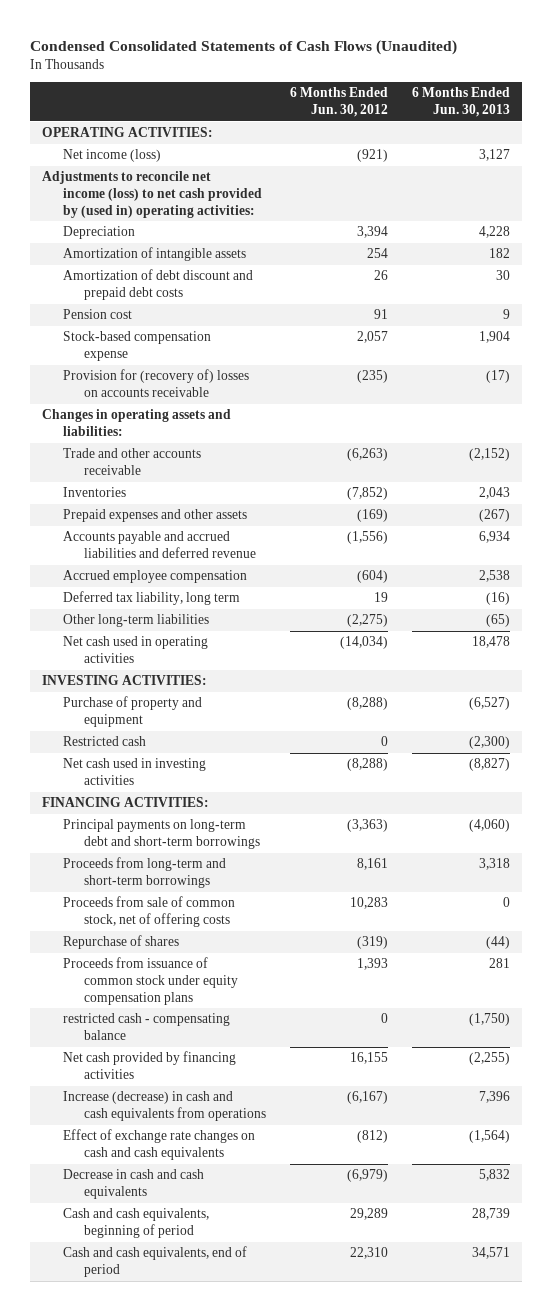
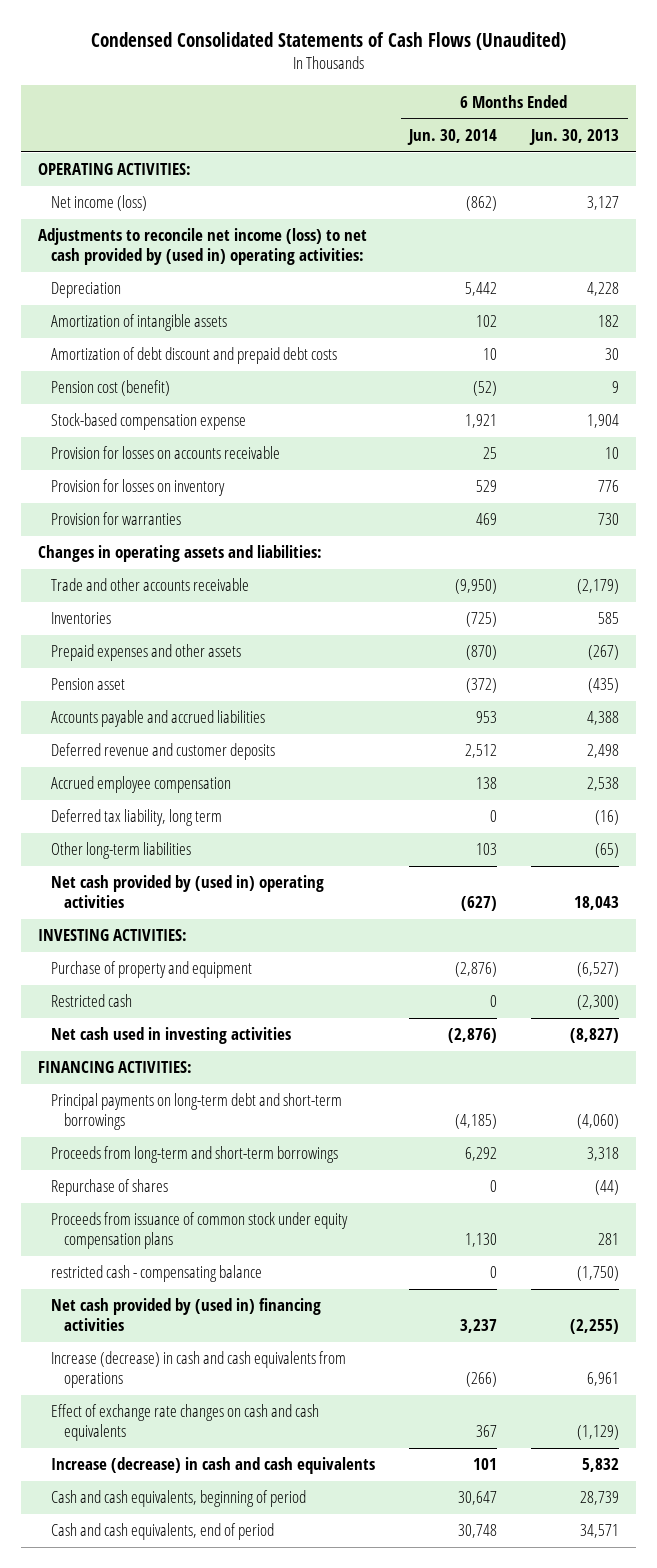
[289,87,388,117] 6 Months Ended Jun. 30, 2012 -> none
none -> [407,128,498,145] Jun. 30, 2014
[62,309,132,320] Pension cost -> [51,380,171,397] Pension cost (benefit)
[62,369,249,397] Provision for (recovery of) losses on accounts receivable -> [51,446,281,460] Provision for losses on accounts receivable
[486,370,511,384] (17) -> [605,447,620,460] 10
none -> [51,479,226,497] Provision for losses on inventory
none -> [51,512,182,526] Provision for warranties
[469,448,511,462] (2,152) -> [577,579,620,595] (2,179)
[479,487,511,500] 2,043 -> [598,612,620,625] 585
none -> [51,678,126,691] Pension asset
[62,531,256,558] Accounts payable and accrued liabilities and deferred revenue -> [51,710,266,728] Accounts payable and accrued liabilities
[479,531,511,544] 6,934 -> [587,711,620,726] 4,388
none -> [51,743,276,761] Deferred revenue and customer deposits
[62,636,208,663] Net cash used in operating activities -> [51,875,325,909] Net cash provided by (used in) operating activities
[472,636,511,649] 18,478 -> [574,896,620,911] 18,043
[62,896,235,927] Proceeds from sale of common stock, net of offering costs -> none
[62,1051,236,1079] Net cash provided by financing activities -> [51,1298,322,1332] Net cash provided by (used in) financing activities
[479,1091,511,1104] 7,396 -> [587,1372,620,1387] 6,961
[469,1130,511,1144] (1,564) -> [577,1425,620,1441] (1,129)
[62,1169,204,1199] Decrease in cash and cash equivalents -> [51,1457,376,1475] Increase (decrease) in cash and cash equivalents

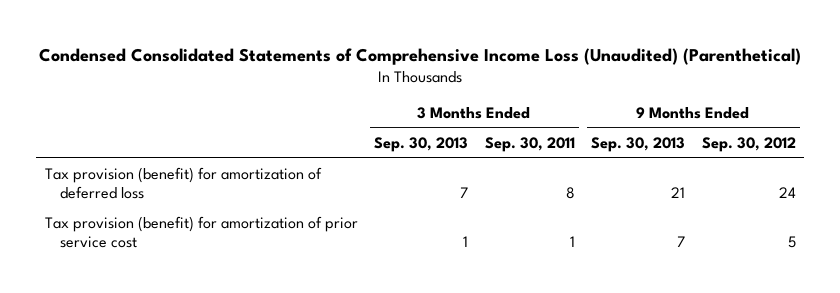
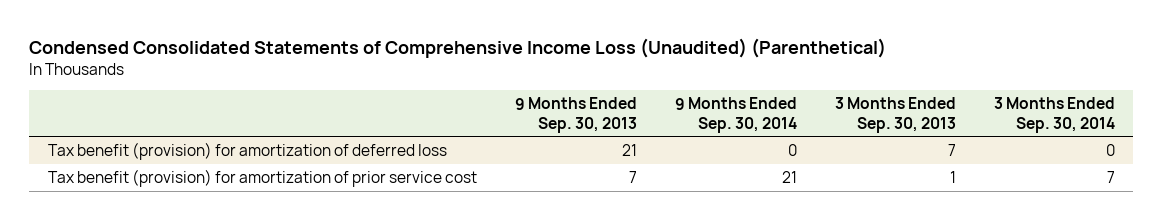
[484,137,575,153] Sep. 30, 2011 -> none
[701,137,796,153] Sep. 30, 2012 -> none
none -> [674,97,797,133] 9 Months Ended Sep. 30, 2014
none -> [993,97,1115,133] 3 Months Ended Sep. 30, 2014
[44,167,322,199] Tax provision (benefit) for amortization of deferred loss -> [48,142,448,161] Tax benefit (provision) for amortization of deferred loss
[44,216,358,248] Tax provision (benefit) for amortization of prior service cost -> [48,169,478,188] Tax benefit (provision) for amortization of prior service cost

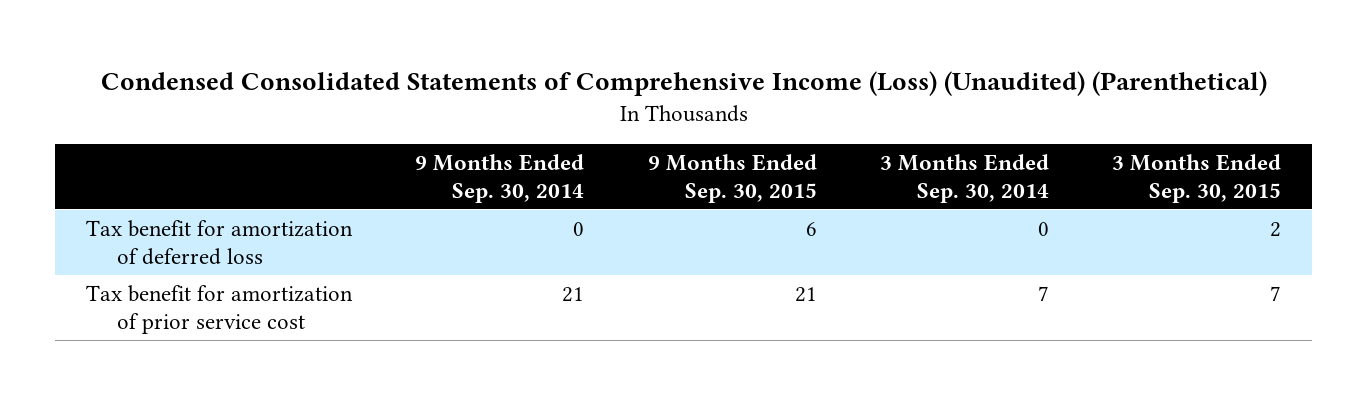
[29,37,887,58] Condensed Consolidated Statements of Comprehensive Income Loss (Unaudited) (Parenthetical) -> [100,71,1267,97] Condensed Consolidated Statements of Comprehensive Income (Loss) (Unaudited) (Parenthetical)
[515,97,638,133] 9 Months Ended Sep. 30, 2013 -> none
[834,97,956,133] 3 Months Ended Sep. 30, 2013 -> none
none -> [647,153,817,203] 9 Months Ended Sep. 30, 2015
none -> [1111,153,1281,203] 3 Months Ended Sep. 30, 2015
[48,142,448,161] Tax benefit (provision) for amortization of deferred loss -> [86,219,354,265] Tax benefit for amortization of deferred loss
[48,169,478,188] Tax benefit (provision) for amortization of prior service cost -> [86,284,354,334] Tax benefit for amortization of prior service cost

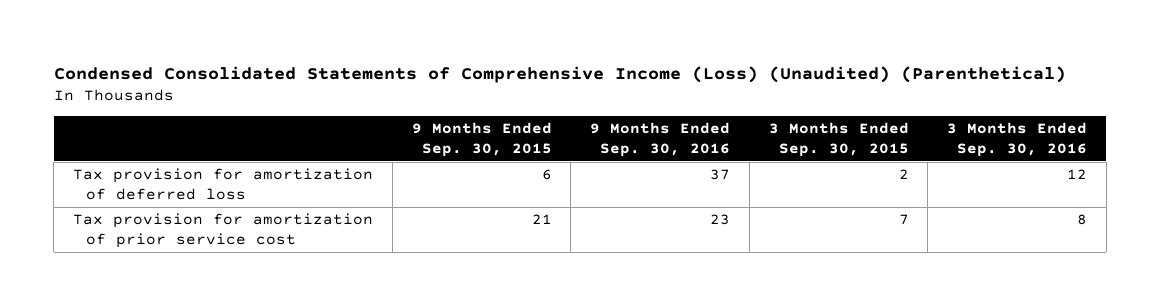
[415,153,585,203] 9 Months Ended Sep. 30, 2014 -> none
[879,153,1049,203] 3 Months Ended Sep. 30, 2014 -> none
none -> [590,122,731,157] 9 Months Ended Sep. 30, 2016
none -> [947,122,1088,157] 3 Months Ended Sep. 30, 2016
[86,219,354,265] Tax benefit for amortization of deferred loss -> [73,168,374,200] Tax provision for amortization of deferred loss
[86,284,354,334] Tax benefit for amortization of prior service cost -> [73,213,374,248] Tax provision for amortization of prior service cost

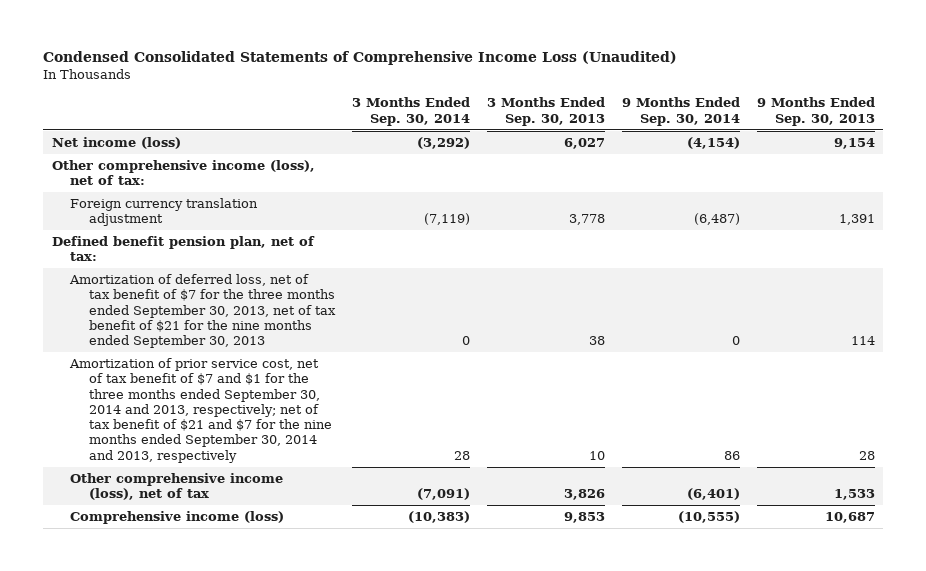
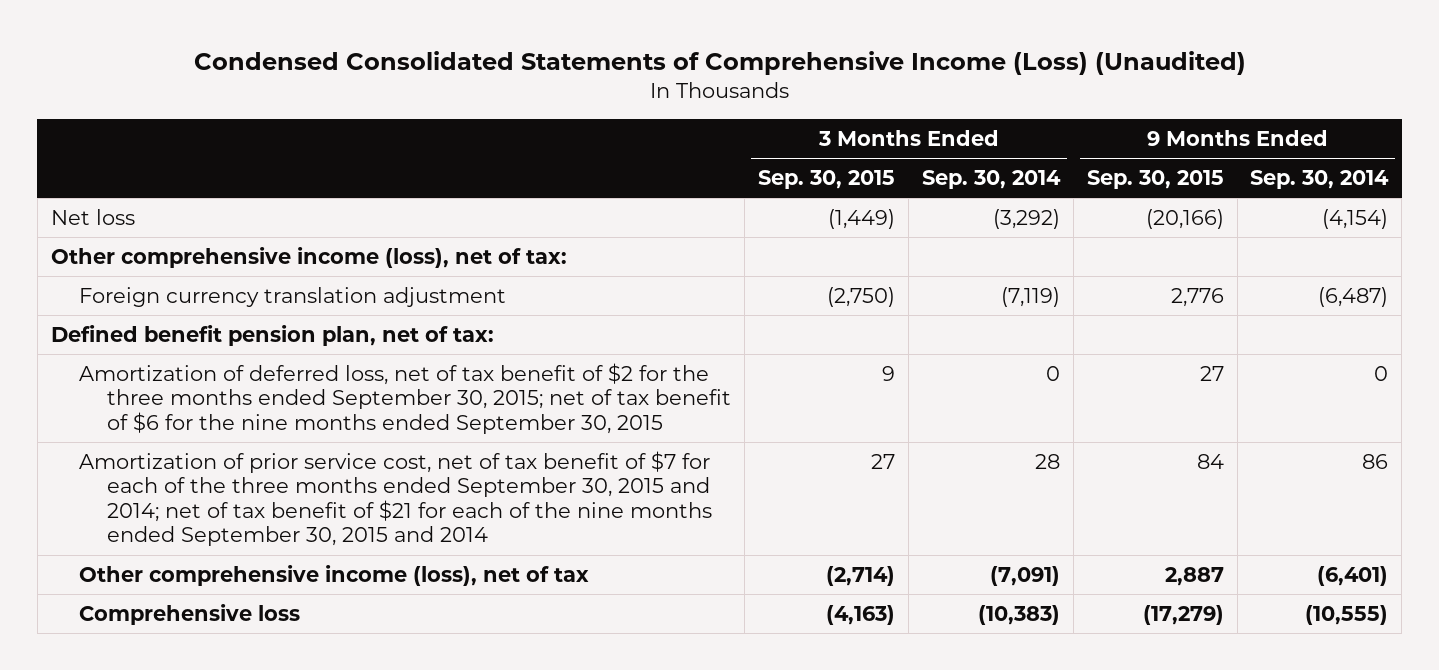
[43,51,678,66] Condensed Consolidated Statements of Comprehensive Income Loss (Unaudited) -> [193,50,1246,75] Condensed Consolidated Statements of Comprehensive Income (Loss) (Unaudited)
[486,97,605,126] 3 Months Ended Sep. 30, 2013 -> none
[756,97,875,126] 9 Months Ended Sep. 30, 2013 -> none
none -> [758,170,896,190] Sep. 30, 2015
none -> [1086,170,1224,190] Sep. 30, 2015
[51,137,181,150] Net income (loss) -> [50,208,135,225] Net loss
[69,274,336,349] Amortization of deferred loss, net of tax benefit of $7 for the three months ended September 30, 2013, net of tax benefit of $21 for the nine months ended September 30, 2013 -> [79,362,732,434] Amortization of deferred loss, net of tax benefit of $2 for the three months ended September 30, 2015; net of tax benefit of $6 for the nine months ended September 30, 2015
[69,358,332,463] Amortization of prior service cost, net of tax benefit of $7 and $1 for the three months ended September 30, 2014 and 2013, respectively; net of tax benefit of $21 and $7 for the nine months ended September 30, 2014 and 2013, respectively -> [79,450,713,547] Amortization of prior service cost, net of tax benefit of $7 for each of the three months ended September 30, 2015 and 2014; net of tax benefit of $21 for each of the nine months ended September 30, 2015 and 2014
[70,511,285,525] Comprehensive income (loss) -> [79,603,301,625] Comprehensive loss

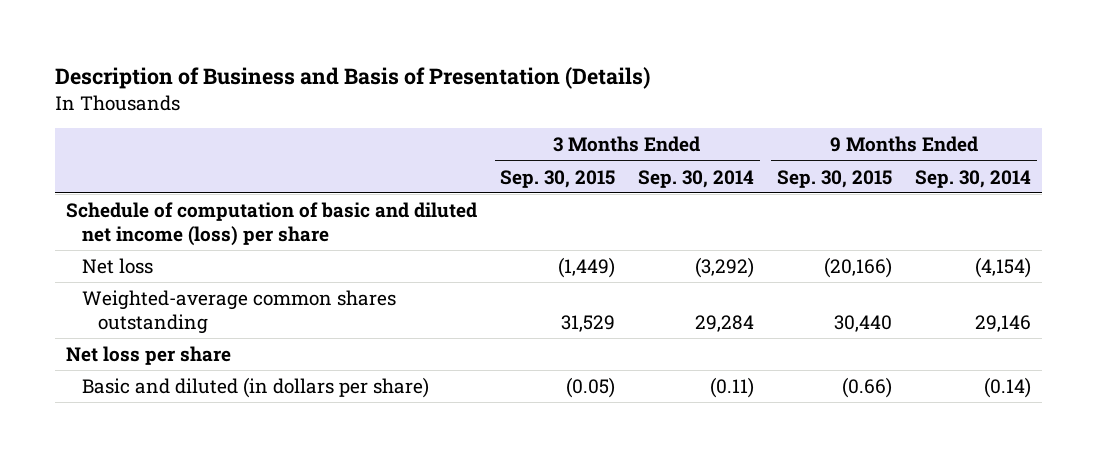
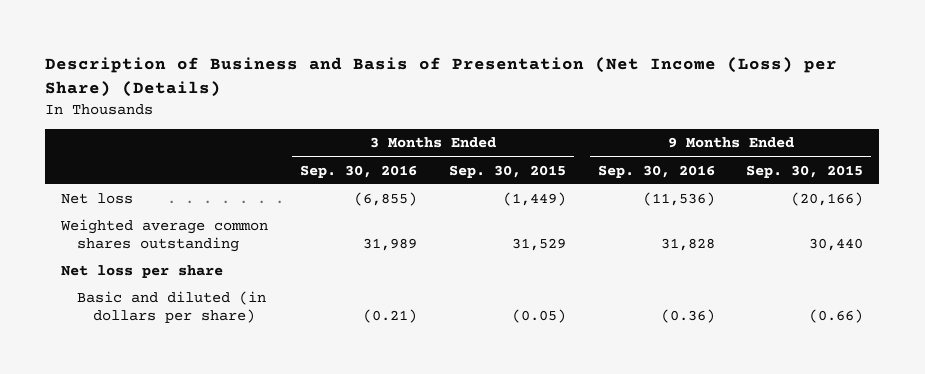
[54,67,650,90] Description of Business and Basis of Presentation (Details) -> [45,57,838,98] Description of Business and Basis of Presentation (Net Income (Loss) per Share) (Details)
[638,169,755,188] Sep. 30, 2014 -> none
[914,169,1031,188] Sep. 30, 2014 -> none
none -> [300,164,418,178] Sep. 30, 2016
none -> [597,164,715,178] Sep. 30, 2016
[66,201,478,246] Schedule of computation of basic and diluted net income (loss) per share -> none
[82,289,397,334] Weighted-average common shares outstanding -> [60,219,269,253] Weighted average common shares outstanding

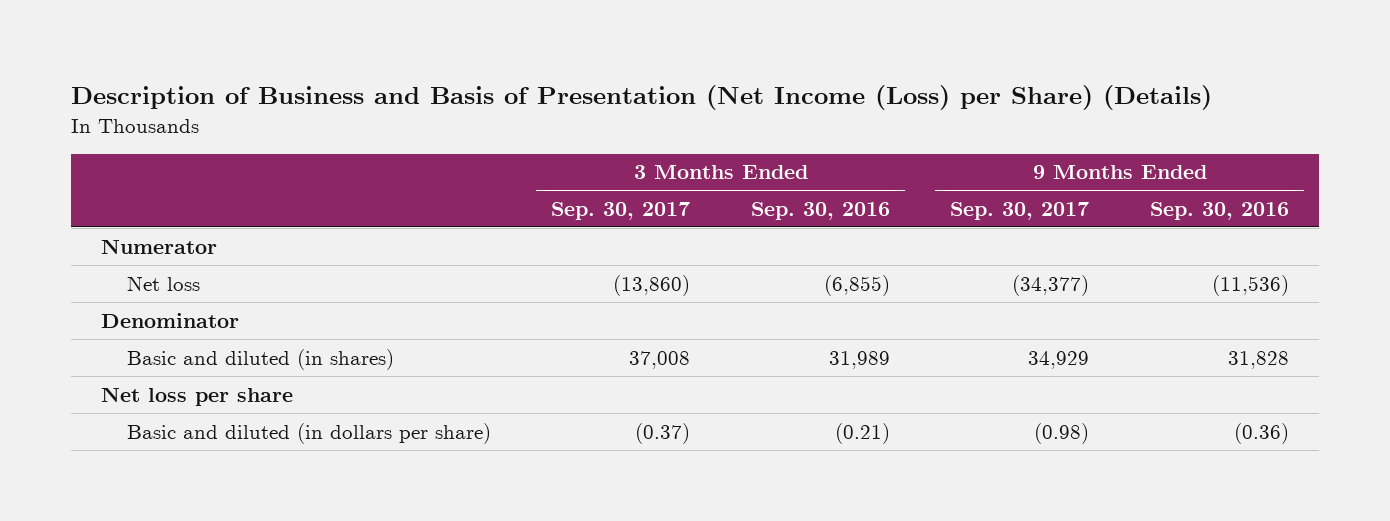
[448,164,566,178] Sep. 30, 2015 -> none
[746,164,864,178] Sep. 30, 2015 -> none
none -> [551,201,691,220] Sep. 30, 2017
none -> [950,201,1090,220] Sep. 30, 2017
none -> [101,238,218,254] Numerator
none -> [101,312,240,328] Denominator
[60,219,269,253] Weighted average common shares outstanding -> [126,348,394,370] Basic and diluted (in shares)

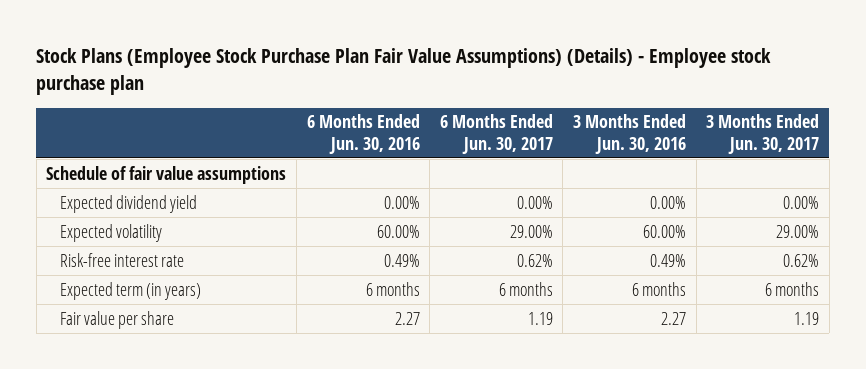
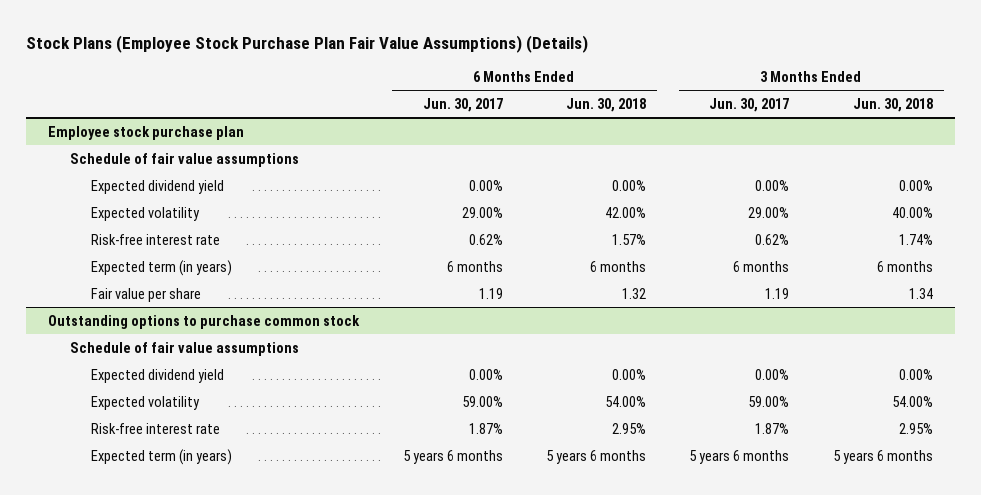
[36,48,772,96] Stock Plans (Employee Stock Purchase Plan Fair Value Assumptions) (Details) - Employee stock purchase plan -> [26,35,589,54] Stock Plans (Employee Stock Purchase Plan Fair Value Assumptions) (Details)
[306,114,420,154] 6 Months Ended Jun. 30, 2016 -> none
[573,114,687,154] 3 Months Ended Jun. 30, 2016 -> none
none -> [565,97,646,112] Jun. 30, 2018
none -> [852,97,933,112] Jun. 30, 2018
none -> [48,125,245,140] Employee stock purchase plan
none -> [48,314,361,329] Outstanding options to purchase common stock
none -> [69,341,299,356] Schedule of fair value assumptions
none -> [91,368,225,383] Expected dividend yield
none -> [91,395,201,410] Expected volatility
none -> [91,422,221,434] Risk-free interest rate
none -> [91,448,233,465] Expected term (in years)

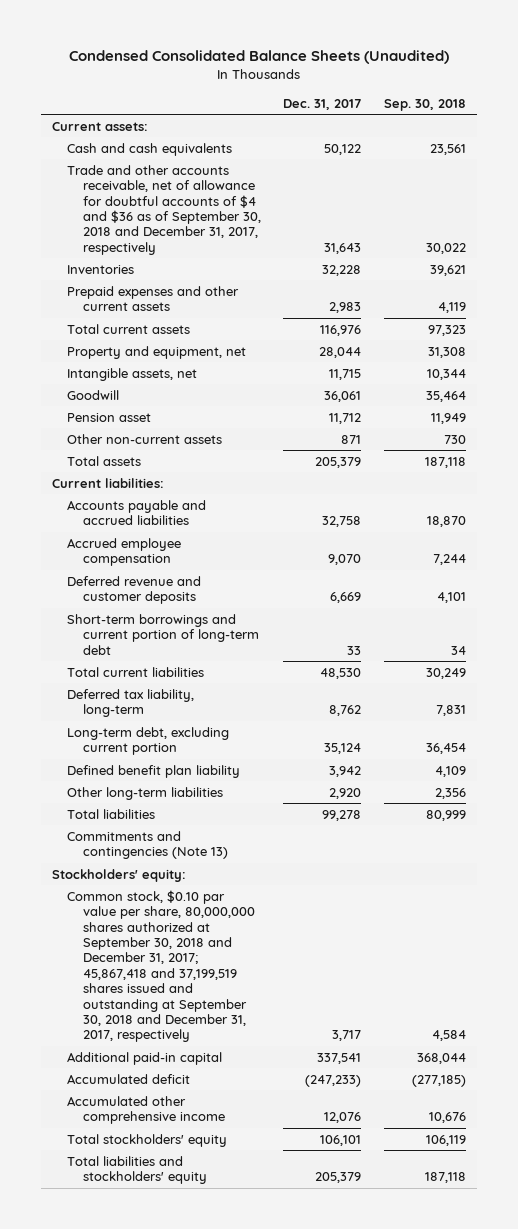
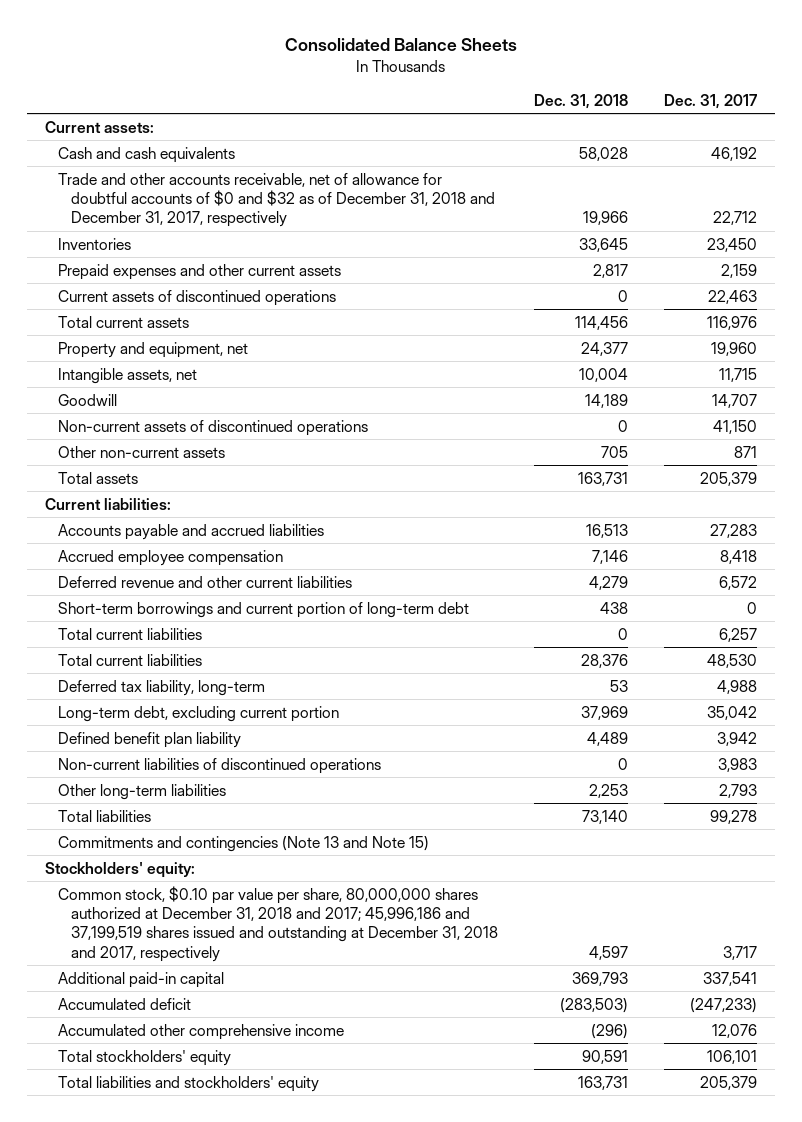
[68,50,449,65] Condensed Consolidated Balance Sheets (Unaudited) -> [285,37,518,51] Consolidated Balance Sheets
[383,98,466,111] Sep. 30, 2018 -> none
none -> [534,93,629,109] Dec. 31, 2018
[324,143,362,155] 50,122 -> [711,146,758,161] 46,192
[67,164,261,255] Trade and other accounts receivable, net of allowance for doubtful accounts of $4 and $36 as of September 30, 2018 and December 31, 2017, respectively -> [58,172,496,228] Trade and other accounts receivable, net of allowance for doubtful accounts of $0 and $32 as of December 31, 2018 and December 31, 2017, respectively
[324,242,362,254] 31,643 -> [713,211,758,226] 22,712
[322,264,362,276] 32,228 -> [707,237,758,252] 23,450
[329,302,362,314] 2,983 -> [721,263,758,278] 2,159
none -> [58,289,337,306] Current assets of discontinued operations
[319,346,362,358] 28,044 -> [711,341,758,356] 19,960
[67,412,152,422] Pension asset -> none
[324,390,362,402] 36,061 -> [712,393,758,408] 14,707
none -> [58,419,369,436] Non-current assets of discontinued operations
[322,516,362,528] 32,758 -> [710,523,758,538] 27,283
[328,554,362,566] 9,070 -> [720,549,758,564] 8,418
[67,575,202,605] Deferred revenue and customer deposits -> [58,575,353,588] Deferred revenue and other current liabilities
[330,592,362,604] 6,669 -> [719,575,758,590] 6,572
[347,645,362,655] 33 -> [747,601,758,614] 0
none -> [58,627,203,640] Total current liabilities
[329,705,362,717] 8,762 -> [717,679,758,694] 4,988
[324,743,362,755] 35,124 -> [707,705,758,720] 35,042
none -> [58,757,382,774] Non-current liabilities of discontinued operations
[329,787,362,799] 2,920 -> [719,783,758,798] 2,793
[67,830,228,860] Commitments and contingencies (Note 13) -> [58,835,430,852] Commitments and contingencies (Note 13 and Note 15)
[67,889,255,1043] Common stock, $0.10 par value per share, 80,000,000 shares authorized at September 30, 2018 and December 31, 2017; 45,867,418 and 37,199,519 shares issued and outstanding at September 30, 2018 and December 31, 2017, respectively -> [58,885,499,962] Common stock, $0.10 par value per share, 80,000,000 shares authorized at December 31, 2018 and 2017; 45,996,186 and 37,199,519 shares issued and outstanding at December 31, 2018 and 2017, respectively

